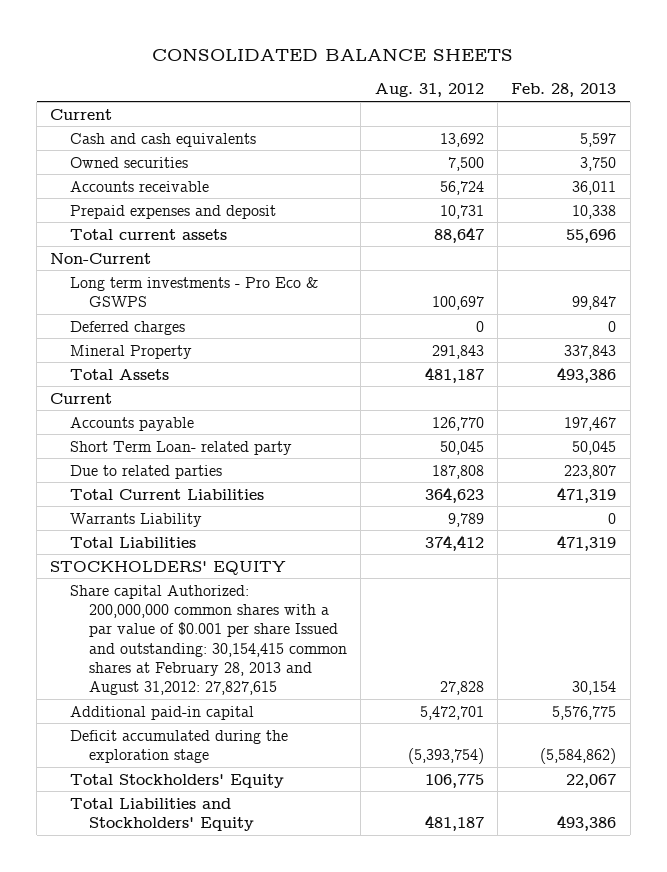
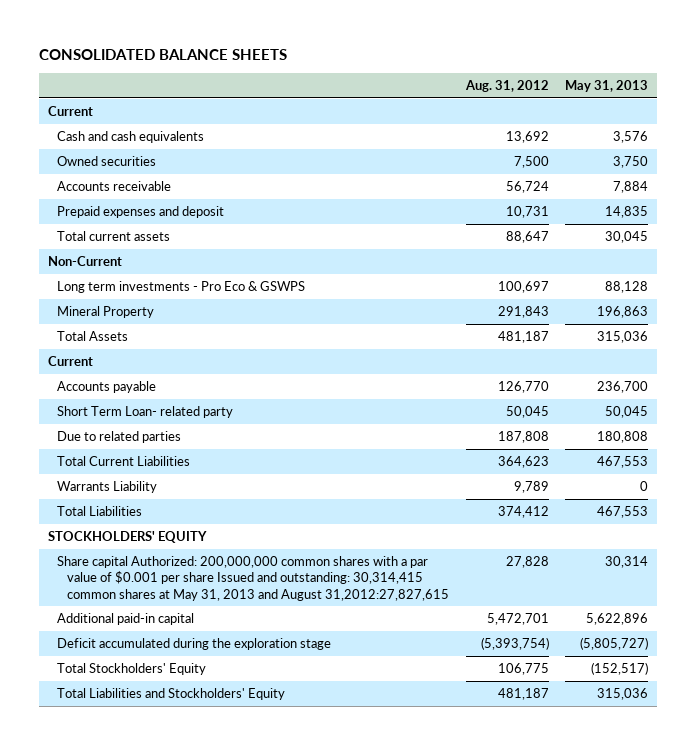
[511,83,617,98] Feb. 28, 2013 -> none
none -> [565,80,649,93] May 31, 2013
[69,320,185,335] Deferred charges -> none
[69,584,347,696] Share capital Authorized: 200,000,000 common shares with a par value of $0.001 per share Issued and outstanding: 30,154,415 common shares at February 28, 2013 and August 31,2012: 27,827,615 -> [57,556,450,601] Share capital Authorized: 200,000,000 common shares with a par value of $0.001 per share Issued and outstanding: 30,314,415 common shares at May 31, 2013 and August 31,2012:27,827,615

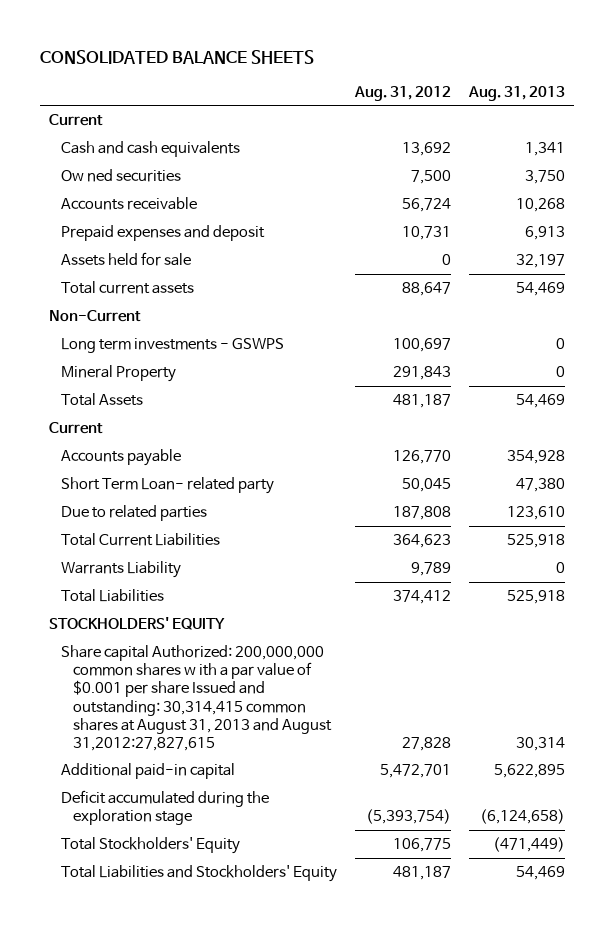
[565,80,649,93] May 31, 2013 -> none
none -> [468,86,566,102] Aug. 31, 2013
[57,156,157,167] Owned securities -> [61,169,182,183] Ow ned securities
none -> [61,252,192,267] Assets held for sale
[57,281,306,294] Long term investments - Pro Eco & GSWPS -> [61,338,285,354] Long term investments - GSWPS
[57,556,450,601] Share capital Authorized: 200,000,000 common shares with a par value of $0.001 per share Issued and outstanding: 30,314,415 common shares at May 31, 2013 and August 31,2012:27,827,615 -> [61,645,332,751] Share capital Authorized: 200,000,000 common shares w ith a par value of $0.001 per share Issued and outstanding: 30,314,415 common shares at August 31, 2013 and August 31,2012:27,827,615

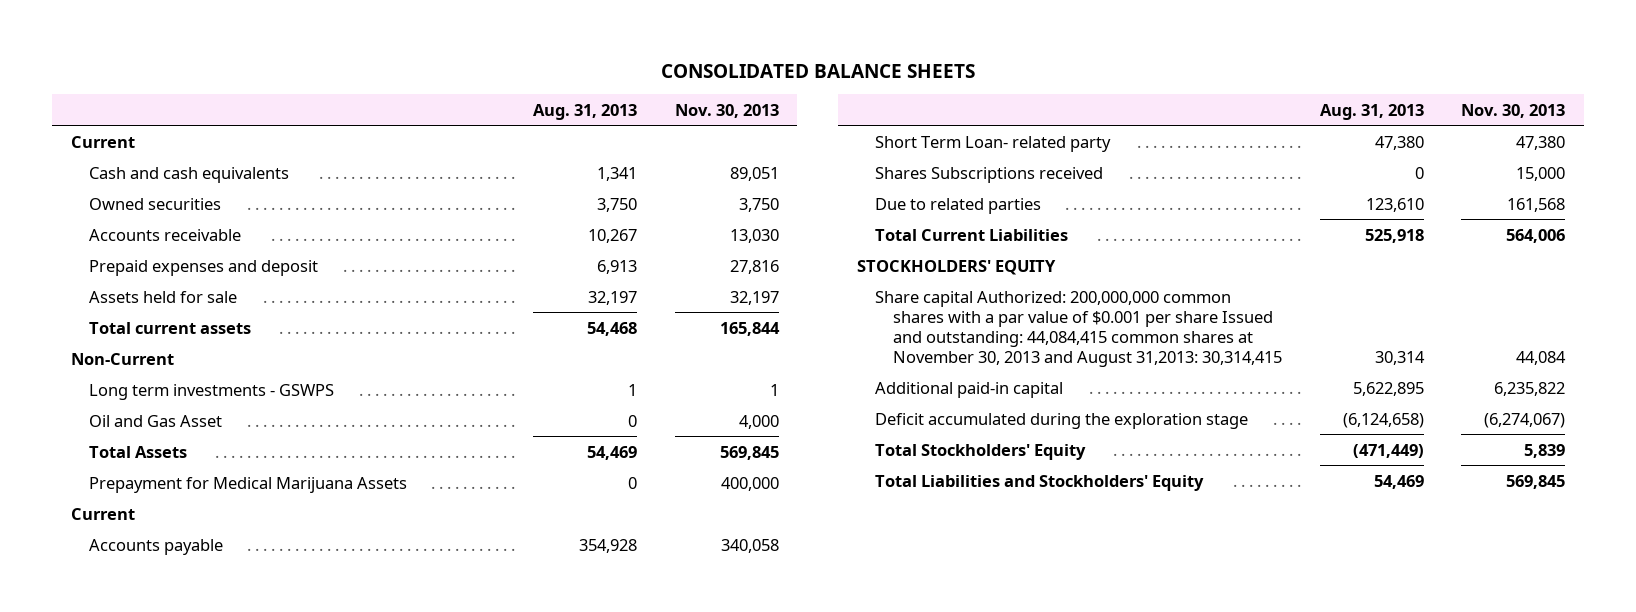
[354,86,452,102] Aug. 31, 2012 -> none
none -> [674,103,779,118] Nov. 30, 2013
[61,169,182,183] Ow ned securities -> [89,197,222,210] Owned securities
[516,198,566,213] 10,268 -> [588,228,638,243] 10,267
[516,282,566,297] 54,469 -> [587,321,638,336] 54,468
[61,365,177,383] Mineral Property -> none
[556,338,566,350] 0 -> [628,383,638,396] 1
none -> [89,414,223,427] Oil and Gas Asset
none -> [89,476,408,493] Prepayment for Medical Marijuana Assets
none -> [875,166,1104,183] Shares Subscriptions received
[61,561,182,579] Warrants Liability -> none
[61,589,165,603] Total Liabilities -> none
[61,645,332,751] Share capital Authorized: 200,000,000 common shares w ith a par value of $0.001 per share Issued and outstanding: 30,314,415 common shares at August 31, 2013 and August 31,2012:27,827,615 -> [875,290,1283,367] Share capital Authorized: 200,000,000 common shares with a par value of $0.001 per share Issued and outstanding: 44,084,415 common shares at November 30, 2013 and August 31,2013: 30,314,415

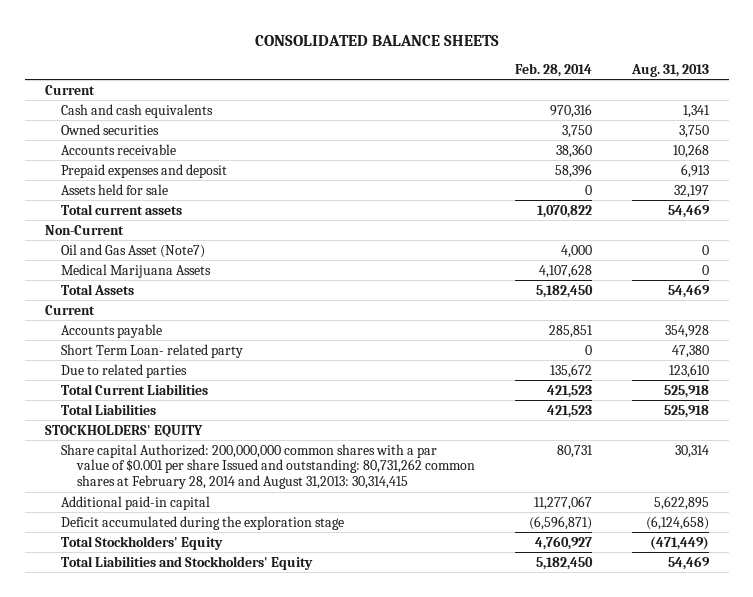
[674,103,779,118] Nov. 30, 2013 -> none
none -> [514,62,592,77] Feb. 28, 2014
[588,228,638,243] 10,267 -> [672,143,709,158] 10,268
[587,321,638,336] 54,468 -> [667,203,710,218] 54,469
[89,383,335,400] Long term investments - GSWPS -> none
[89,414,223,427] Oil and Gas Asset -> [60,243,205,258] Oil and Gas Asset (Note7)
none -> [60,263,211,278] Medical Marijuana Assets
[89,476,408,493] Prepayment for Medical Marijuana Assets -> none
[875,166,1104,183] Shares Subscriptions received -> none
none -> [60,403,156,415] Total Liabilities
[875,290,1283,367] Share capital Authorized: 200,000,000 common shares with a par value of $0.001 per share Issued and outstanding: 44,084,415 common shares at November 30, 2013 and August 31,2013: 30,314,415 -> [60,443,476,490] Share capital Authorized: 200,000,000 common shares with a par value of $0.001 per share Issued and outstanding: 80,731,262 common shares at February 28, 2014 and August 31,2013: 30,314,415

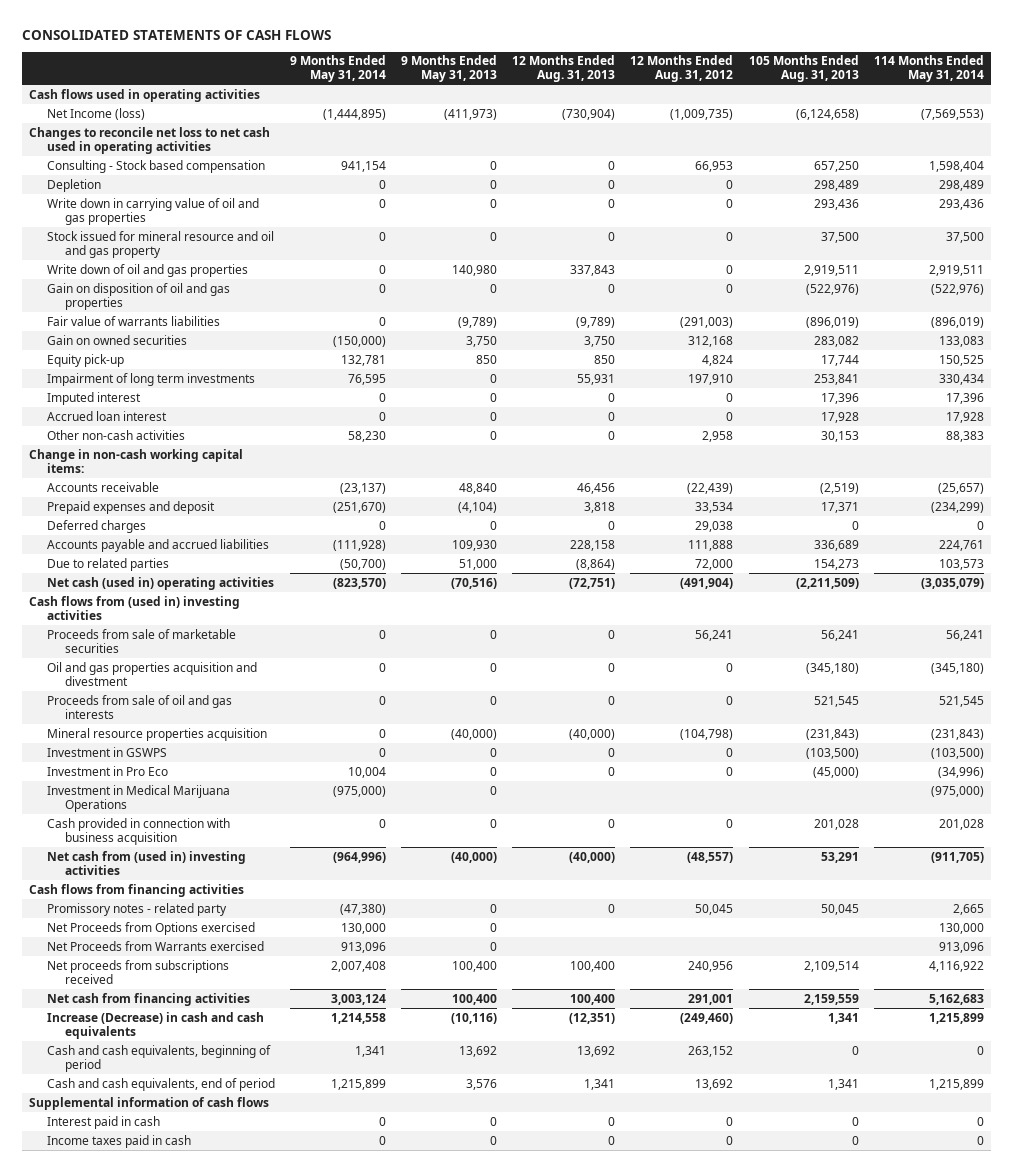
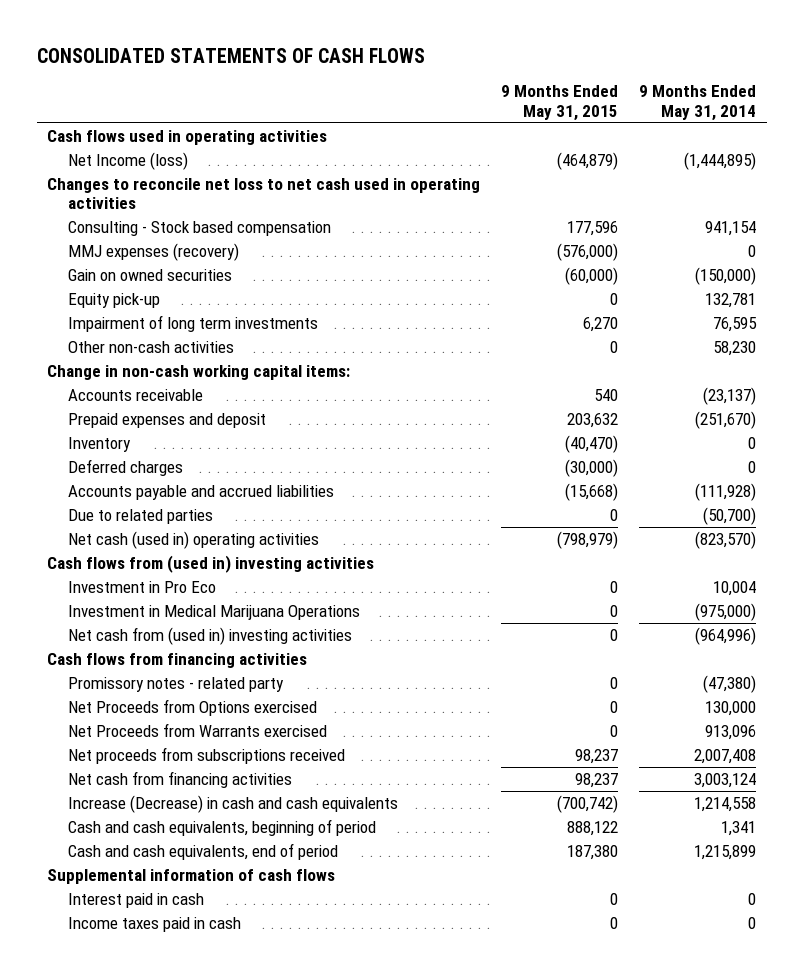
[401,55,498,83] 9 Months Ended May 31, 2013 -> none
[512,55,616,83] 12 Months Ended Aug. 31, 2013 -> none
[630,55,734,83] 12 Months Ended Aug. 31, 2012 -> none
[748,55,859,83] 105 Months Ended Aug. 31, 2013 -> none
[873,55,984,83] 114 Months Ended May 31, 2014 -> none
none -> [501,85,619,121] 9 Months Ended May 31, 2015
[47,178,102,192] Depletion -> none
[47,197,260,225] Write down in carrying value of oil and gas properties -> none
[47,230,275,258] Stock issued for mineral resource and oil and gas property -> none
[47,263,249,277] Write down of oil and gas properties -> none
[47,282,231,310] Gain on disposition of oil and gas properties -> none
[47,315,221,326] Fair value of warrants liabilities -> none
none -> [67,242,239,261] MMJ expenses (recovery)
[47,391,142,405] Imputed interest -> none
[47,410,168,421] Accrued loan interest -> none
none -> [67,436,131,452] Inventory
[47,628,237,653] Proceeds from sale of marketable securities -> none
[47,661,258,686] Oil and gas properties acquisition and divestment -> none
[47,694,233,719] Proceeds from sale of oil and gas interests -> none
[47,727,268,741] Mineral resource properties acquisition -> none
[47,746,168,757] Investment in GSWPS -> none
[47,817,231,845] Cash provided in connection with business acquisition -> none

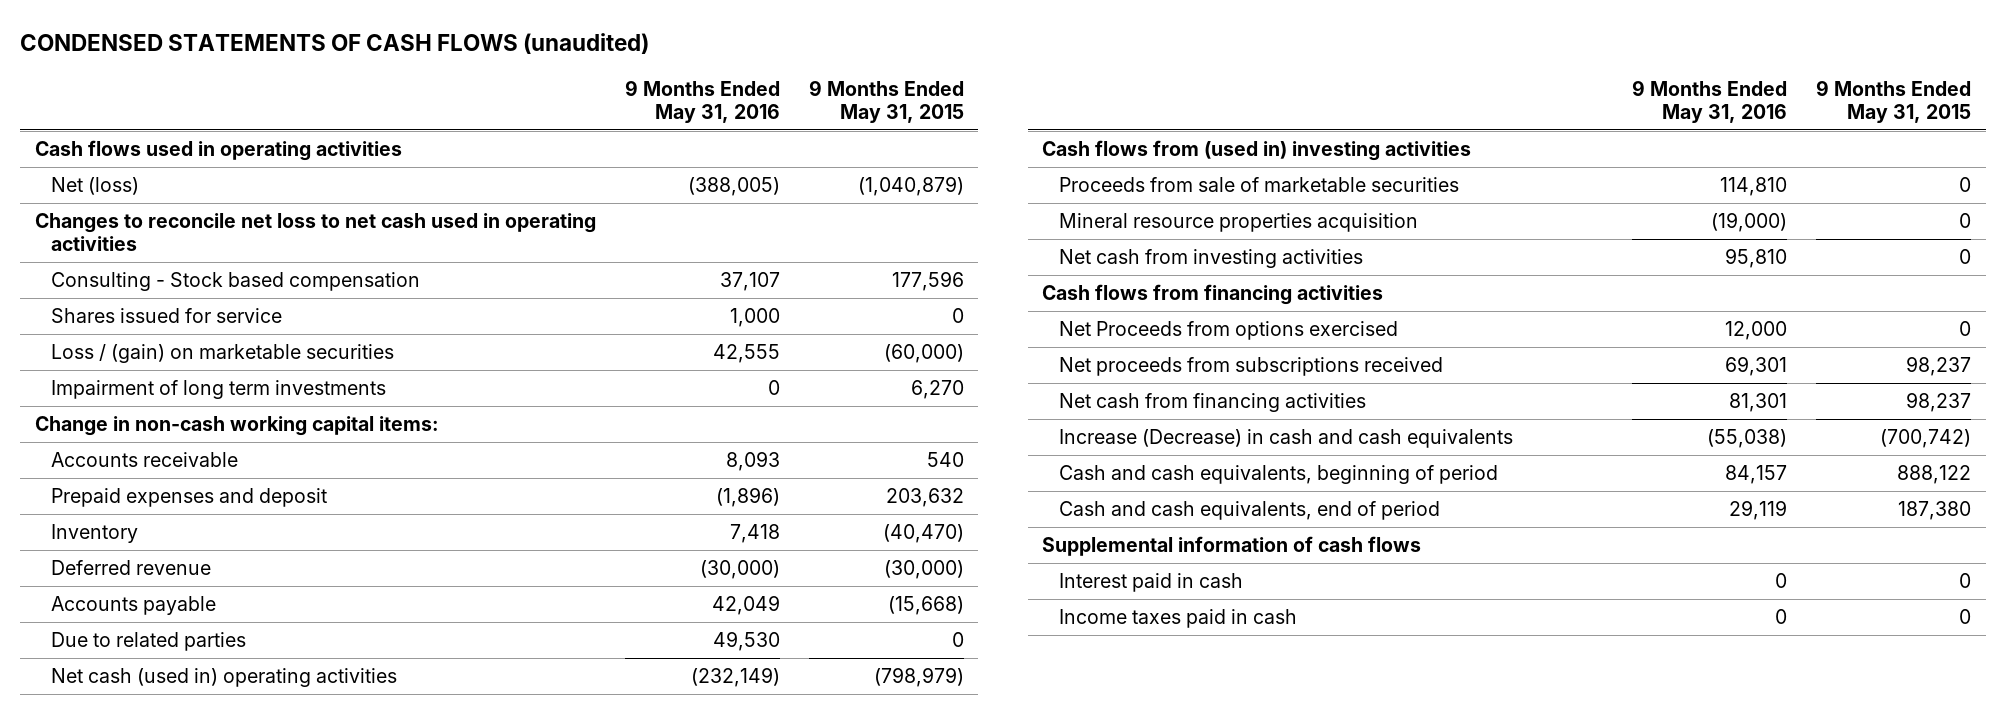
[36,47,425,63] CONSOLIDATED STATEMENTS OF CASH FLOWS -> [20,32,650,54] CONDENSED STATEMENTS OF CASH FLOWS (unaudited)
[639,85,757,121] 9 Months Ended May 31, 2014 -> none
none -> [624,79,780,124] 9 Months Ended May 31, 2016
[67,151,188,170] Net Income (loss) -> [51,177,140,196] Net (loss)
[557,151,619,170] (464,879) -> [857,176,964,197] (1,040,879)
[67,242,239,261] MMJ expenses (recovery) -> none
[67,292,160,308] Equity pick-up -> none
none -> [51,308,283,324] Shares issued for service
[67,268,232,281] Gain on owned securities -> [51,344,395,364] Loss / (gain) on marketable securities
[67,340,234,353] Other non-cash activities -> none
[67,458,183,476] Deferred charges -> none
none -> [51,560,212,576] Deferred revenue
[67,484,334,500] Accounts payable and accrued liabilities -> [51,596,217,616] Accounts payable
[67,580,216,593] Investment in Pro Eco -> none
[67,604,360,620] Investment in Medical Marijuana Operations -> none
none -> [1058,177,1459,193] Proceeds from sale of marketable securities
none -> [1058,213,1418,233] Mineral resource properties acquisition
[67,626,352,645] Net cash from (used in) investing activities -> [1058,249,1363,269] Net cash from investing activities
[67,676,284,692] Promissory notes - related party -> none
[67,722,327,737] Net Proceeds from Warrants exercised -> none
[67,698,317,716] Net Proceeds from Options exercised -> [1058,321,1398,341] Net Proceeds from options exercised

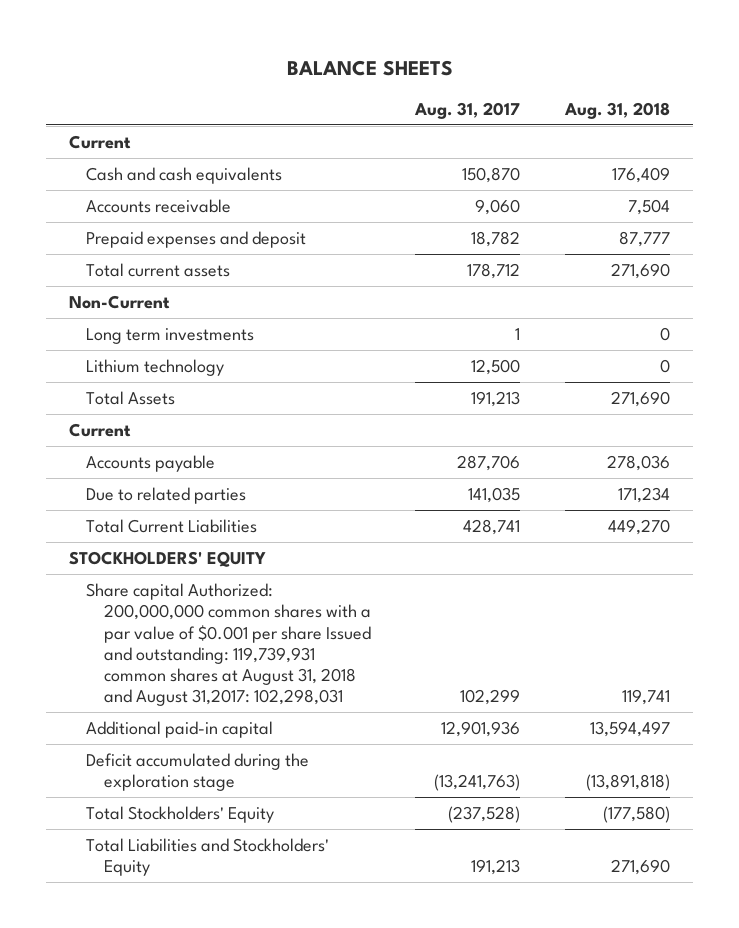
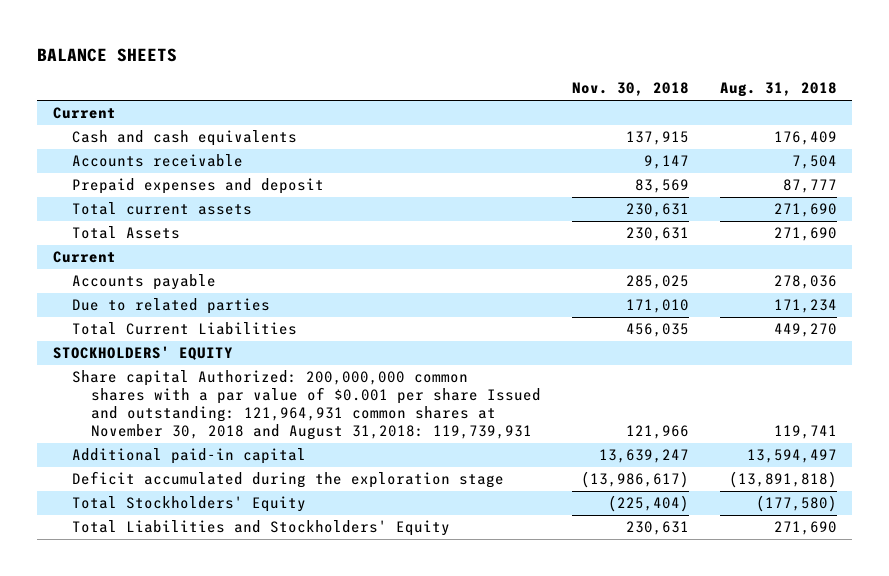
[414,101,521,119] Aug. 31, 2017 -> none
none -> [571,82,689,97] Nov. 30, 2018
[68,294,170,309] Non-Current -> none
[86,327,255,344] Long term investments -> none
[86,358,225,376] Lithium technology -> none
[86,582,371,707] Share capital Authorized: 200,000,000 common shares with a par value of $0.001 per share Issued and outstanding: 119,739,931 common shares at August 31, 2018 and August 31,2017: 102,298,031 -> [71,370,541,440] Share capital Authorized: 200,000,000 common shares with a par value of $0.001 per share Issued and outstanding: 121,964,931 common shares at November 30, 2018 and August 31,2018: 119,739,931

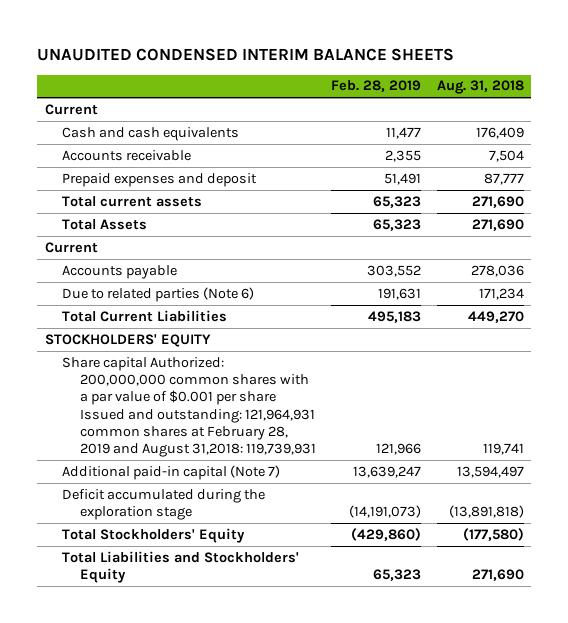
[37,47,178,62] BALANCE SHEETS -> [37,47,455,61] UNAUDITED CONDENSED INTERIM BALANCE SHEETS
[571,82,689,97] Nov. 30, 2018 -> none
none -> [331,80,422,93] Feb. 28, 2019
[71,298,270,315] Due to related parties -> [62,286,255,302] Due to related parties (Note 6)
[71,370,541,440] Share capital Authorized: 200,000,000 common shares with a par value of $0.001 per share Issued and outstanding: 121,964,931 common shares at November 30, 2018 and August 31,2018: 119,739,931 -> [62,356,317,458] Share capital Authorized: 200,000,000 common shares with a par value of $0.001 per share Issued and outstanding: 121,964,931 common shares at February 28, 2019 and August 31,2018: 119,739,931
[71,448,306,465] Additional paid-in capital -> [62,464,281,480] Additional paid-in capital (Note 7)

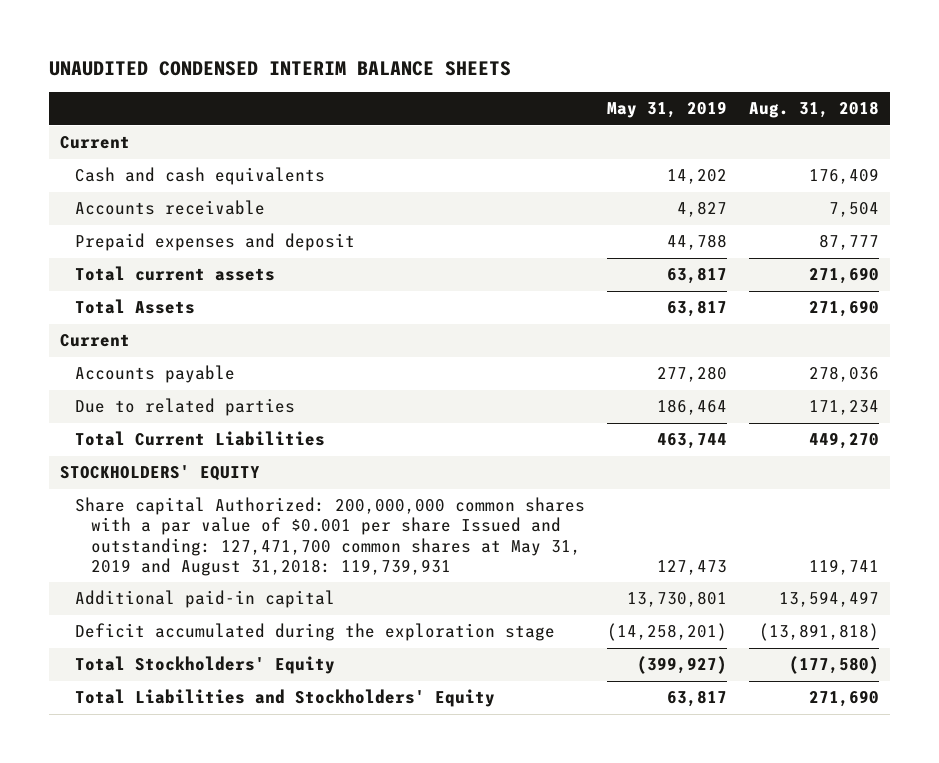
[331,80,422,93] Feb. 28, 2019 -> none
none -> [607,101,728,119] May 31, 2019
[62,286,255,302] Due to related parties (Note 6) -> [75,398,296,417] Due to related parties
[62,356,317,458] Share capital Authorized: 200,000,000 common shares with a par value of $0.001 per share Issued and outstanding: 121,964,931 common shares at February 28, 2019 and August 31,2018: 119,739,931 -> [75,497,586,576] Share capital Authorized: 200,000,000 common shares with a par value of $0.001 per share Issued and outstanding: 127,471,700 common shares at May 31, 2019 and August 31,2018: 119,739,931
[62,464,281,480] Additional paid-in capital (Note 7) -> [75,590,336,609] Additional paid-in capital

